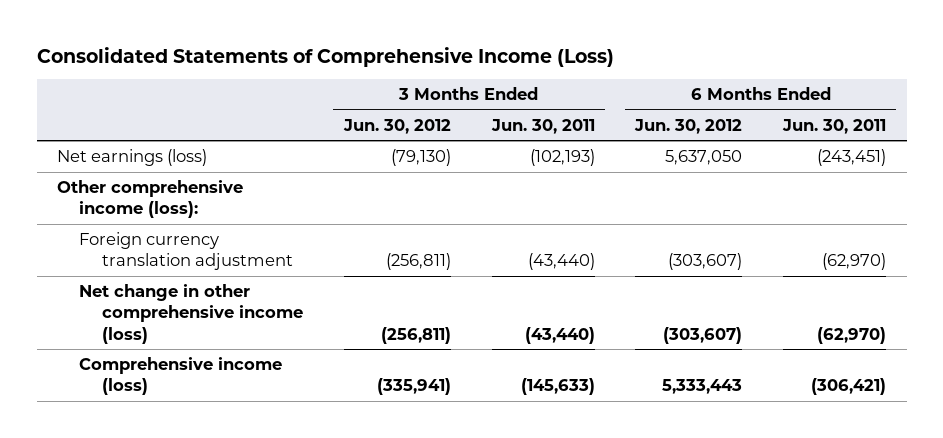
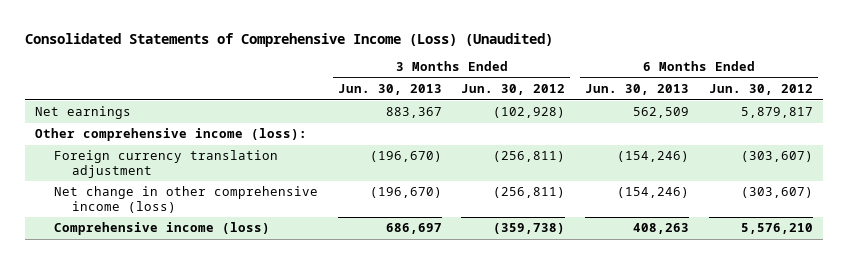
[36,46,614,67] Consolidated Statements of Comprehensive Income (Loss) -> [24,32,553,47] Consolidated Statements of Comprehensive Income (Loss) (Unaudited)
[490,118,595,134] Jun. 30, 2011 -> none
[782,118,887,134] Jun. 30, 2011 -> none
none -> [337,84,442,96] Jun. 30, 2013
none -> [585,84,690,96] Jun. 30, 2013
[56,149,207,167] Net earnings (loss) -> [34,106,131,120] Net earnings
[390,149,451,167] (79,130) -> [493,107,566,119] (102,928)
[665,150,743,166] 5,637,050 -> [741,107,814,119] 5,879,817
[376,378,451,396] (335,941) -> [493,223,566,235] (359,738)
[662,379,743,395] 5,333,443 -> [741,223,814,235] 5,576,210

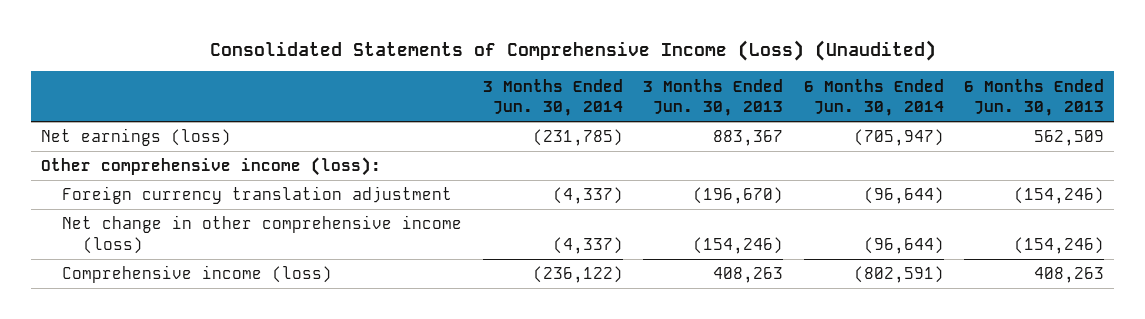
[461,84,566,96] Jun. 30, 2012 -> none
[709,84,814,96] Jun. 30, 2012 -> none
none -> [482,78,623,117] 3 Months Ended Jun. 30, 2014
none -> [803,78,944,117] 6 Months Ended Jun. 30, 2014
[34,106,131,120] Net earnings -> [41,128,232,147] Net earnings (loss)
[369,187,442,199] (196,670) -> [693,236,784,254] (154,246)
[385,223,442,235] 686,697 -> [713,267,784,284] 408,263

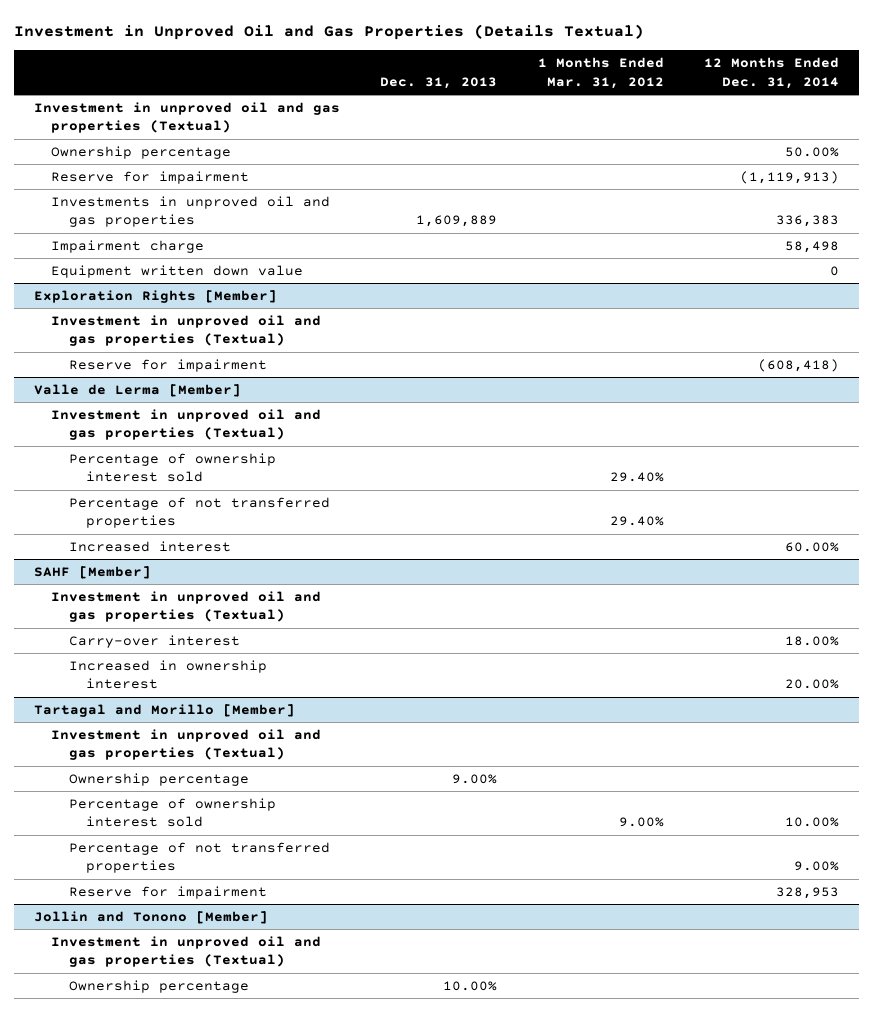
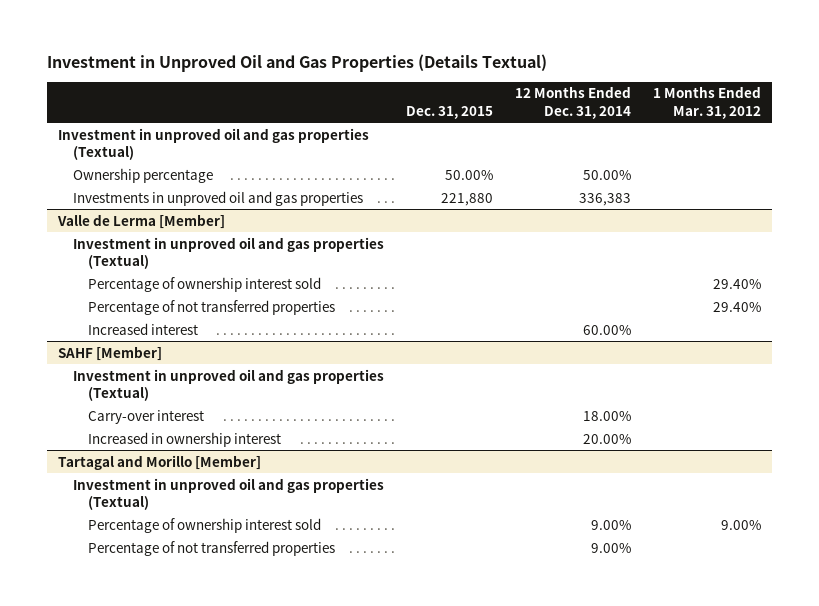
[380,76,498,89] Dec. 31, 2013 -> none
none -> [405,105,493,119] Dec. 31, 2015
[51,170,250,184] Reserve for impairment -> none
[51,239,205,253] Impairment charge -> none
[51,264,304,278] Equipment written down value -> none
[33,289,277,303] Exploration Rights [Member] -> none
[51,314,322,347] Investment in unproved oil and gas properties (Textual) -> none
[68,358,267,372] Reserve for impairment -> none
[68,772,249,786] Ownership percentage -> none
[785,817,840,828] 10.00% -> [590,519,631,530] 9.00%
[68,885,267,899] Reserve for impairment -> none
[33,910,268,924] Jollin and Tonono [Member] -> none
[51,935,322,968] Investment in unproved oil and gas properties (Textual) -> none
[68,979,249,993] Ownership percentage -> none

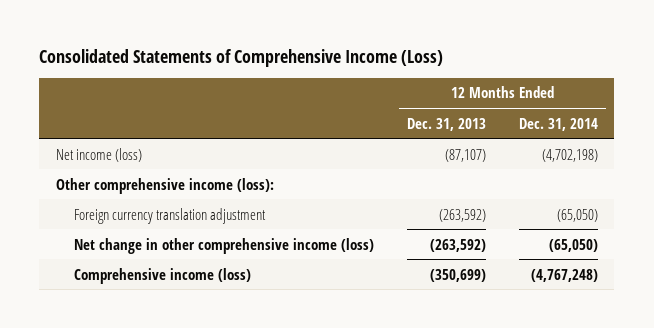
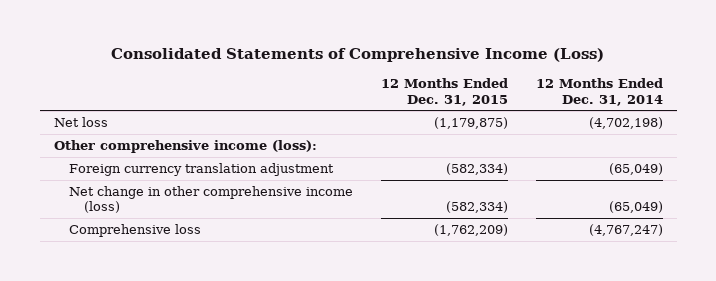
[407,117,487,131] Dec. 31, 2013 -> none
none -> [380,78,508,106] 12 Months Ended Dec. 31, 2015
[55,147,142,162] Net income (loss) -> [53,117,108,128] Net loss
[557,208,599,222] (65,050) -> [608,163,663,176] (65,049)
[549,238,599,252] (65,050) -> [608,201,663,214] (65,049)
[74,267,252,284] Comprehensive income (loss) -> [68,224,201,238] Comprehensive loss
[531,268,599,282] (4,767,248) -> [588,224,663,237] (4,767,247)

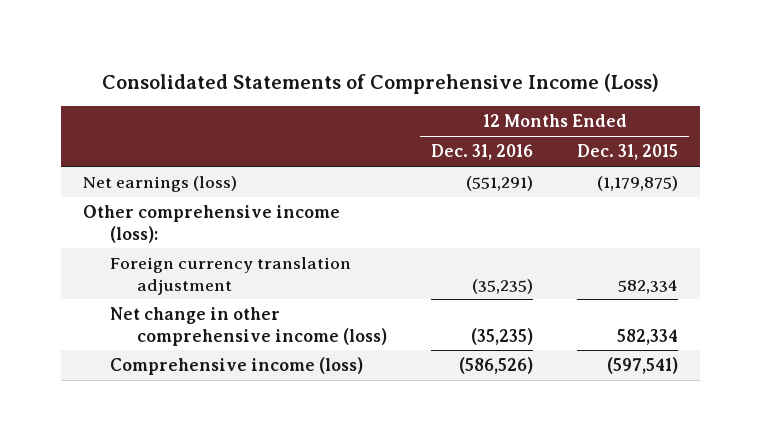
[535,78,663,106] 12 Months Ended Dec. 31, 2014 -> none
none -> [431,144,534,161] Dec. 31, 2016
[53,117,108,128] Net loss -> [83,176,238,193] Net earnings (loss)
[445,163,508,176] (582,334) -> [618,279,679,294] 582,334
[445,201,508,214] (582,334) -> [617,328,679,345] 582,334
[68,224,201,238] Comprehensive loss -> [110,357,364,376] Comprehensive income (loss)
[433,224,508,237] (1,762,209) -> [607,357,679,375] (597,541)

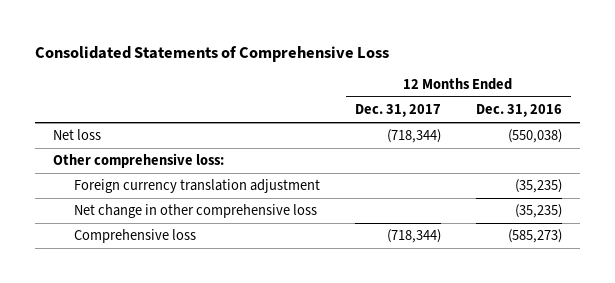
[101,72,659,94] Consolidated Statements of Comprehensive Income (Loss) -> [35,45,390,62] Consolidated Statements of Comprehensive Loss
[577,144,679,161] Dec. 31, 2015 -> none
none -> [354,104,441,118] Dec. 31, 2017
[83,176,238,193] Net earnings (loss) -> [52,129,101,141] Net loss
[466,176,534,192] (551,291) -> [508,129,563,144] (550,038)
[83,205,341,243] Other comprehensive income (loss): -> [52,153,224,169] Other comprehensive loss:
[110,307,388,346] Net change in other comprehensive income (loss) -> [73,204,317,219] Net change in other comprehensive loss
[110,357,364,376] Comprehensive income (loss) -> [73,229,196,244] Comprehensive loss
[459,357,534,375] (586,526) -> [508,229,563,244] (585,273)

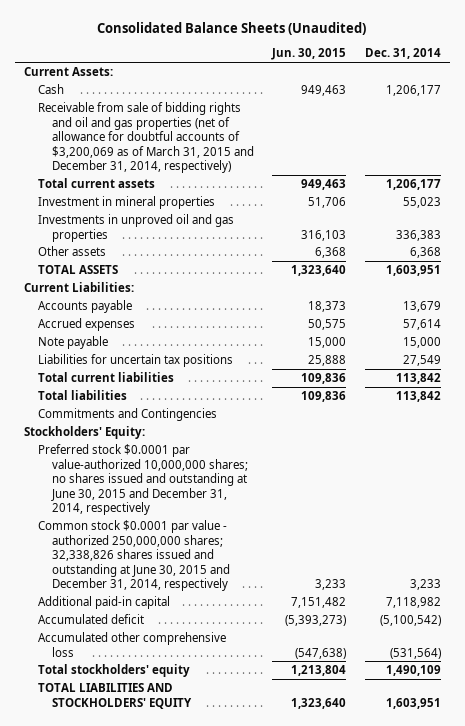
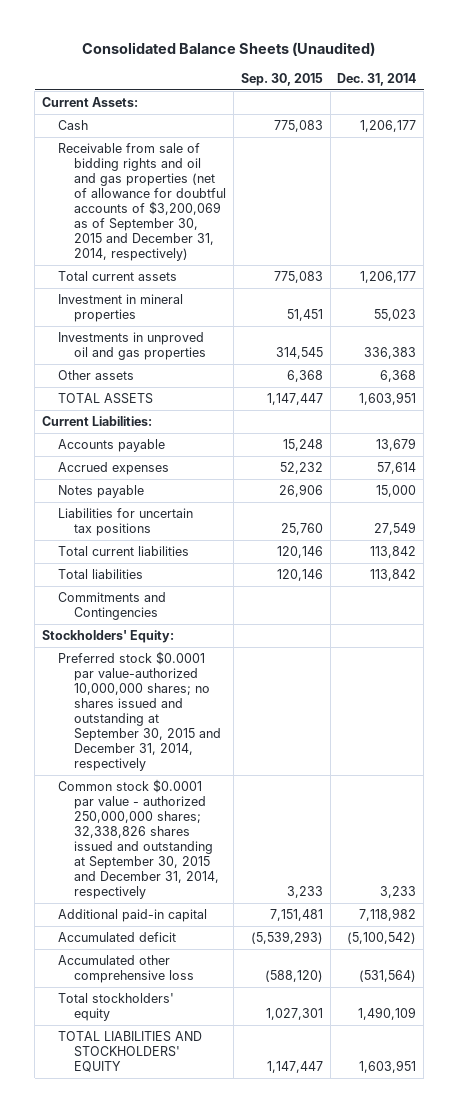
[271,48,347,61] Jun. 30, 2015 -> none
none -> [240,72,323,86] Sep. 30, 2015
[38,102,255,174] Receivable from sale of bidding rights and oil and gas properties (net of allowance for doubtful accounts of $3,200,069 as of March 31, 2015 and December 31, 2014, respectively) -> [58,142,227,261] Receivable from sale of bidding rights and oil and gas properties (net of allowance for doubtful accounts of $3,200,069 as of September 30, 2015 and December 31, 2014, respectively)
[38,336,109,350] Note payable -> [58,484,145,498] Notes payable
[38,444,249,516] Preferred stock $0.0001 par value-authorized 10,000,000 shares; no shares issued and outstanding at June 30, 2015 and December 31, 2014, respectively -> [58,650,222,771] Preferred stock $0.0001 par value-authorized 10,000,000 shares; no shares issued and outstanding at September 30, 2015 and December 31, 2014, respectively
[38,520,231,592] Common stock $0.0001 par value - authorized 250,000,000 shares; 32,338,826 shares issued and outstanding at June 30, 2015 and December 31, 2014, respectively -> [58,778,220,899] Common stock $0.0001 par value - authorized 250,000,000 shares; 32,338,826 shares issued and outstanding at September 30, 2015 and December 31, 2014, respectively

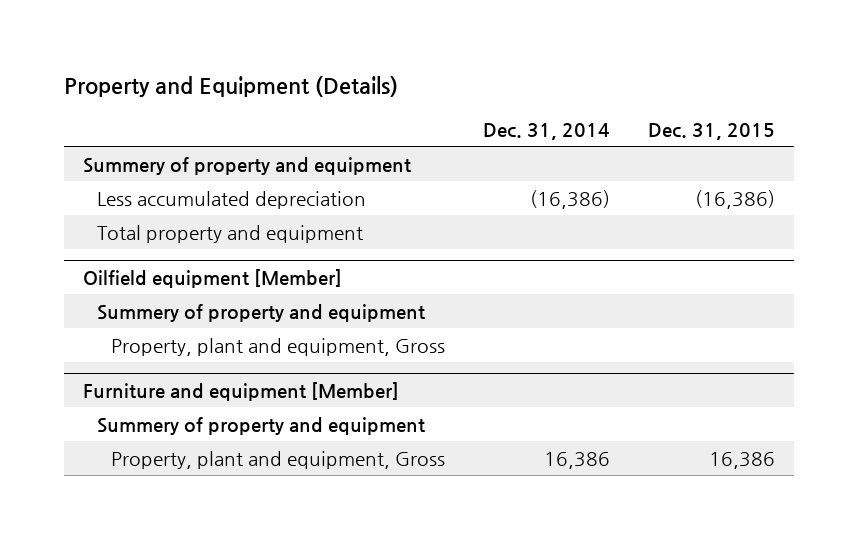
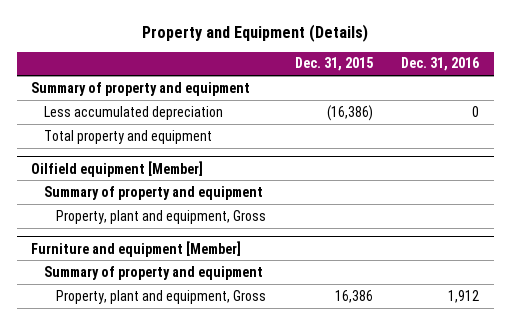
[483,123,611,141] Dec. 31, 2014 -> none
none -> [401,57,480,72] Dec. 31, 2016
[82,156,411,175] Summery of property and equipment -> [30,81,250,96] Summary of property and equipment
[96,303,425,322] Summery of property and equipment -> [43,185,263,200] Summary of property and equipment
[96,416,425,435] Summery of property and equipment -> [43,265,263,280] Summary of property and equipment

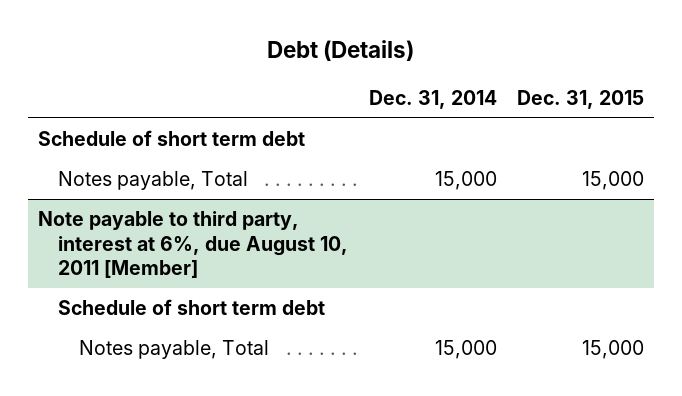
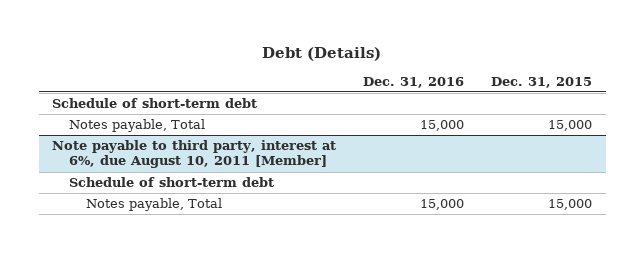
[368,90,497,110] Dec. 31, 2014 -> none
none -> [363,76,465,88] Dec. 31, 2016
[37,130,305,147] Schedule of short term debt -> [52,98,258,109] Schedule of short-term debt
[58,299,326,316] Schedule of short term debt -> [69,177,275,188] Schedule of short-term debt

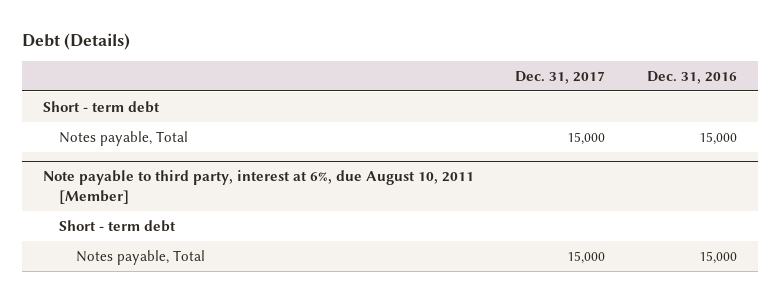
[491,76,593,88] Dec. 31, 2015 -> none
none -> [515,70,606,84] Dec. 31, 2017
[52,98,258,109] Schedule of short-term debt -> [42,100,160,113] Short - term debt
[69,177,275,188] Schedule of short-term debt -> [59,219,177,232] Short - term debt

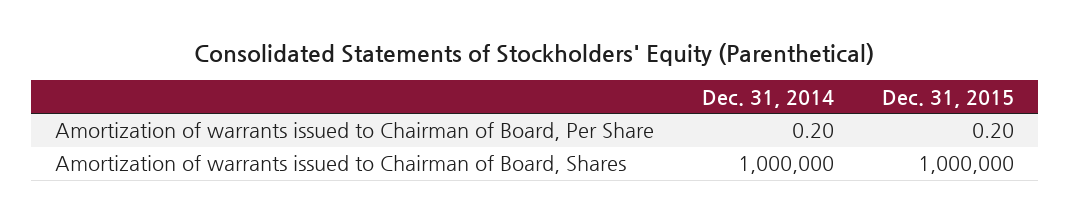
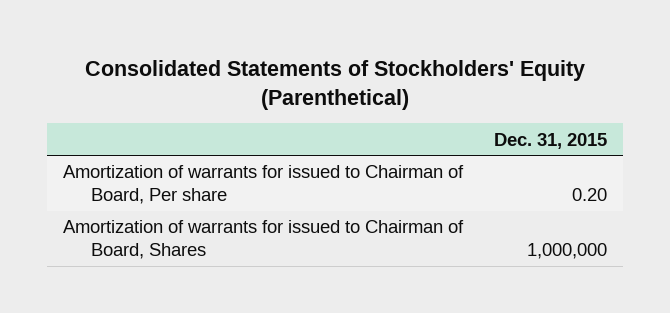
[701,89,834,108] Dec. 31, 2014 -> none
[54,122,654,142] Amortization of warrants issued to Chairman of Board, Per Share -> [62,165,464,204] Amortization of warrants for issued to Chairman of Board, Per share
[54,155,626,175] Amortization of warrants issued to Chairman of Board, Shares -> [62,220,464,259] Amortization of warrants for issued to Chairman of Board, Shares

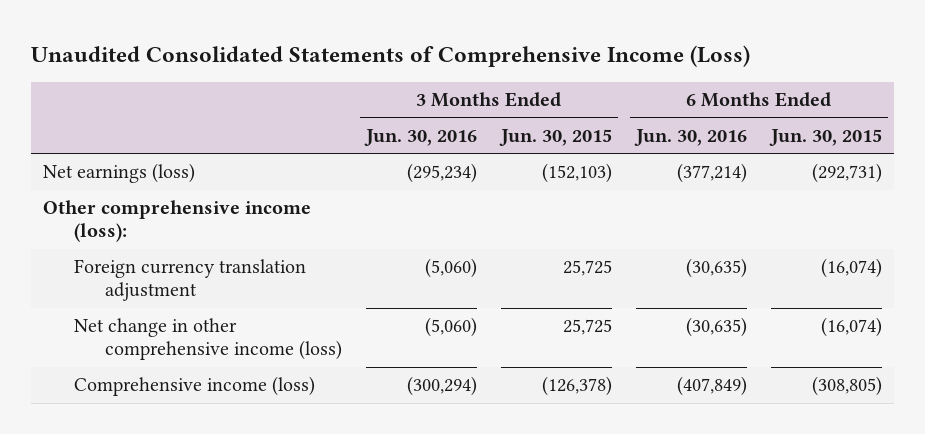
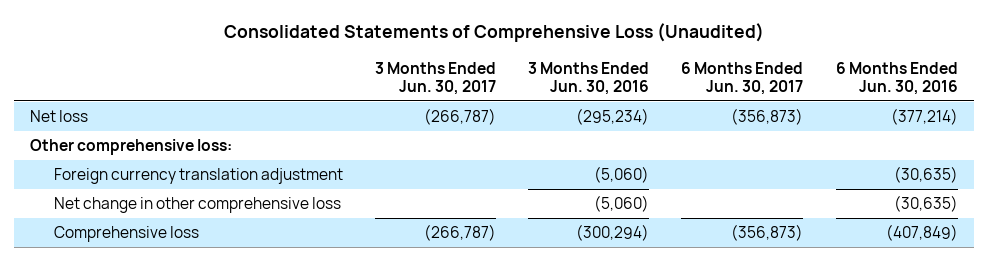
[30,44,750,67] Unaudited Consolidated Statements of Comprehensive Income (Loss) -> [223,23,764,43] Consolidated Statements of Comprehensive Loss (Unaudited)
[499,128,613,146] Jun. 30, 2015 -> none
[769,128,883,146] Jun. 30, 2015 -> none
none -> [374,61,496,95] 3 Months Ended Jun. 30, 2017
none -> [681,61,804,95] 6 Months Ended Jun. 30, 2017
[42,163,195,184] Net earnings (loss) -> [30,110,89,123] Net loss
[42,200,311,243] Other comprehensive income (loss): -> [30,139,233,156] Other comprehensive loss:
[73,318,343,361] Net change in other comprehensive income (loss) -> [53,197,341,214] Net change in other comprehensive loss
[73,376,315,397] Comprehensive income (loss) -> [53,226,199,243] Comprehensive loss

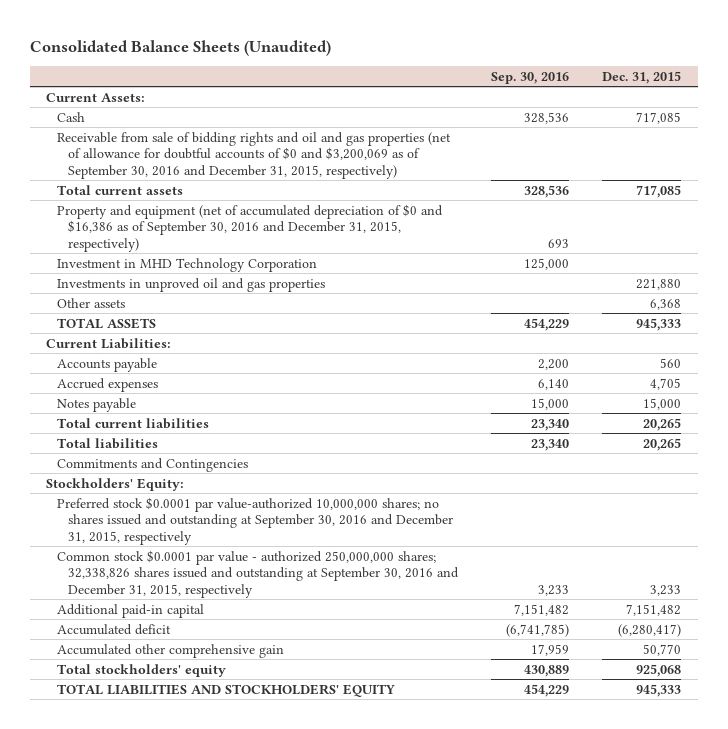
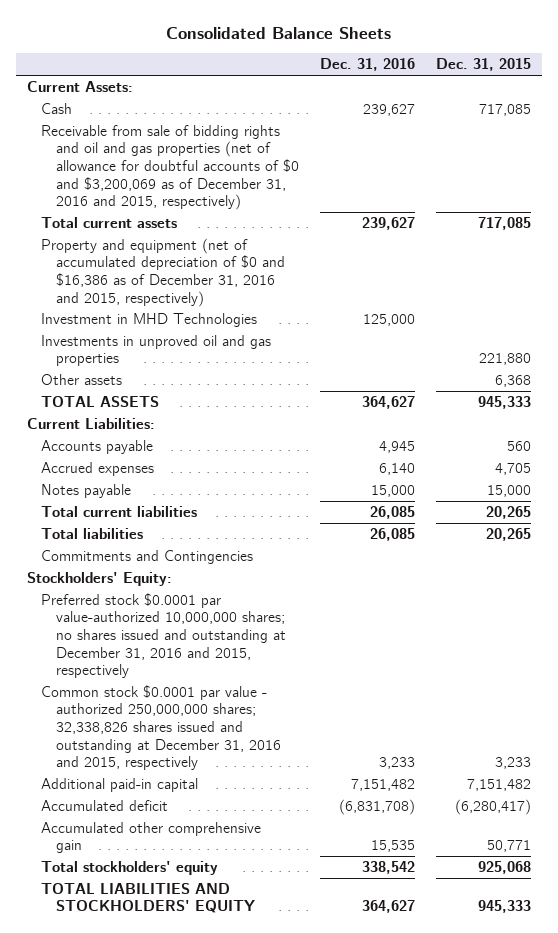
[29,39,331,56] Consolidated Balance Sheets (Unaudited) -> [166,26,392,39] Consolidated Balance Sheets
[491,71,570,84] Sep. 30, 2016 -> none
none -> [319,58,415,72] Dec. 31, 2016
[57,131,452,179] Receivable from sale of bidding rights and oil and gas properties (net of allowance for doubtful accounts of $0 and $3,200,069 as of September 30, 2016 and December 31, 2015, respectively) -> [41,124,299,211] Receivable from sale of bidding rights and oil and gas properties (net of allowance for doubtful accounts of $0 and $3,200,069 as of December 31, 2016 and 2015, respectively)
[57,203,444,252] Property and equipment (net of accumulated depreciation of $0 and $16,386 as of September 30, 2016 and December 31, 2015, respectively) -> [41,237,285,307] Property and equipment (net of accumulated depreciation of $0 and $16,386 as of December 31, 2016 and 2015, respectively)
[57,257,318,272] Investment in MHD Technology Corporation -> [41,312,258,327] Investment in MHD Technologies
[57,496,454,545] Preferred stock $0.0001 par value-authorized 10,000,000 shares; no shares issued and outstanding at September 30, 2016 and December 31, 2015, respectively -> [41,592,286,679] Preferred stock $0.0001 par value-authorized 10,000,000 shares; no shares issued and outstanding at December 31, 2016 and 2015, respectively
[57,549,460,598] Common stock $0.0001 par value - authorized 250,000,000 shares; 32,338,826 shares issued and outstanding at September 30, 2016 and December 31, 2015, respectively -> [41,684,281,771] Common stock $0.0001 par value - authorized 250,000,000 shares; 32,338,826 shares issued and outstanding at December 31, 2016 and 2015, respectively
[643,643,682,656] 50,770 -> [487,840,532,853] 50,771

